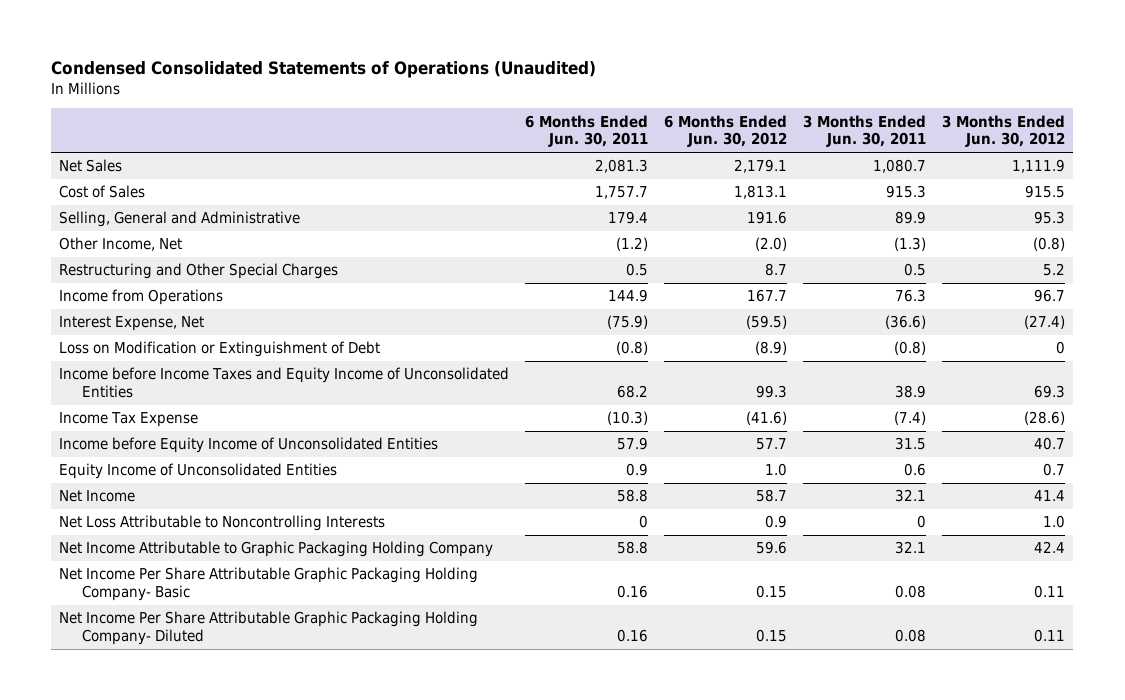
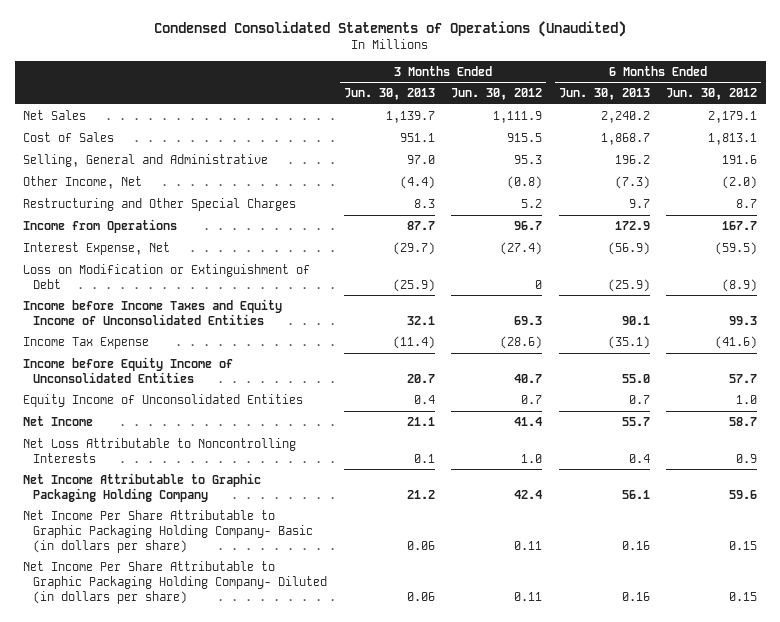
[525,114,649,148] 6 Months Ended Jun. 30, 2011 -> none
[803,114,927,148] 3 Months Ended Jun. 30, 2011 -> none
none -> [343,88,435,101] Jun. 30, 2013
none -> [558,88,650,101] Jun. 30, 2013
[59,567,479,601] Net Income Per Share Attributable Graphic Packaging Holding Company- Basic -> [22,509,314,553] Net Income Per Share Attributable to Graphic Packaging Holding Company- Basic (in dollars per share)
[59,611,479,645] Net Income Per Share Attributable Graphic Packaging Holding Company- Diluted -> [22,560,328,604] Net Income Per Share Attributable to Graphic Packaging Holding Company- Diluted (in dollars per share)

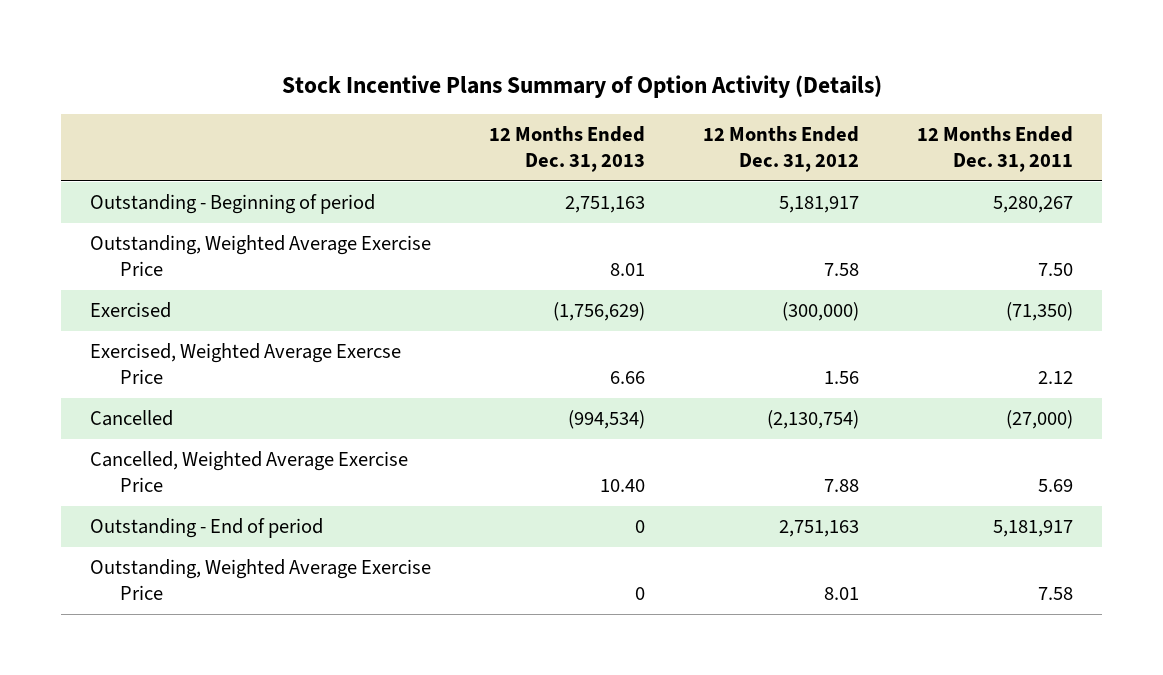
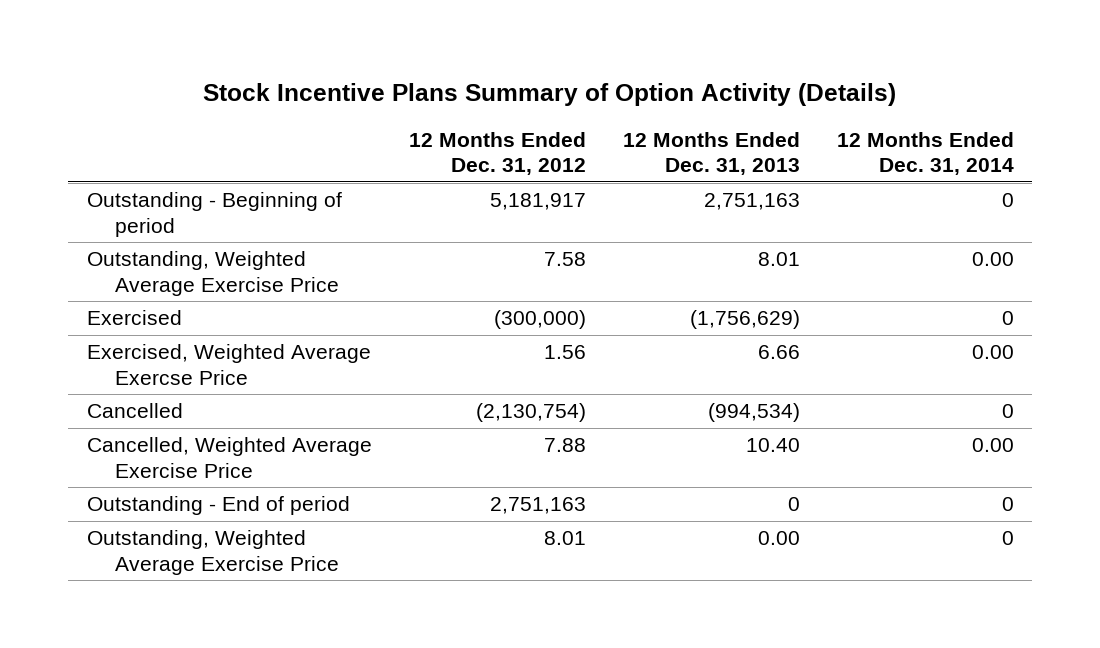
[917,125,1074,173] 12 Months Ended Dec. 31, 2011 -> none
none -> [836,131,1014,175] 12 Months Ended Dec. 31, 2014
[635,587,646,601] 0 -> [757,531,800,546] 0.00

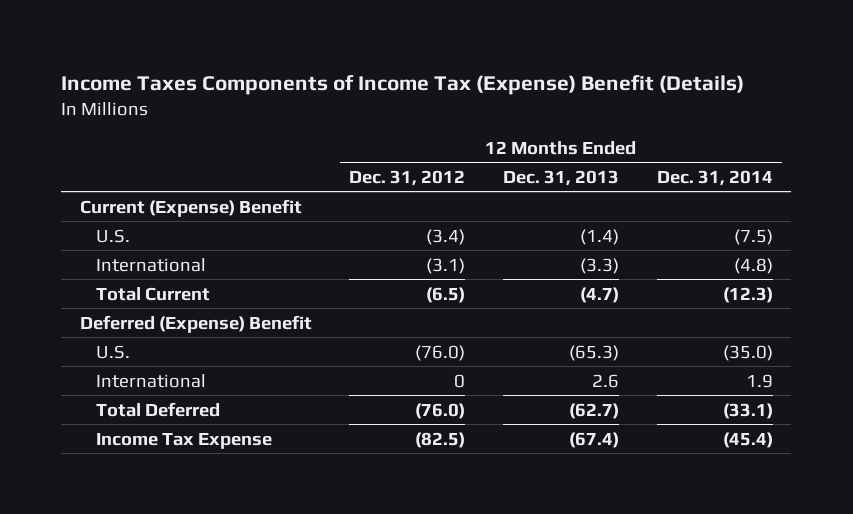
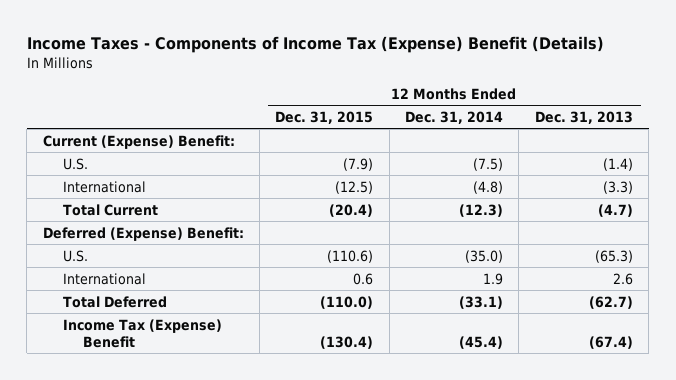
[61,74,745,95] Income Taxes Components of Income Tax (Expense) Benefit (Details) -> [26,35,604,53] Income Taxes - Components of Income Tax (Expense) Benefit (Details)
[349,169,466,186] Dec. 31, 2012 -> none
none -> [275,110,374,124] Dec. 31, 2015
[79,198,302,217] Current (Expense) Benefit -> [42,134,235,149] Current (Expense) Benefit:
[79,314,312,333] Deferred (Expense) Benefit -> [42,226,244,241] Deferred (Expense) Benefit:
[96,432,273,449] Income Tax Expense -> [63,318,223,348] Income Tax (Expense) Benefit

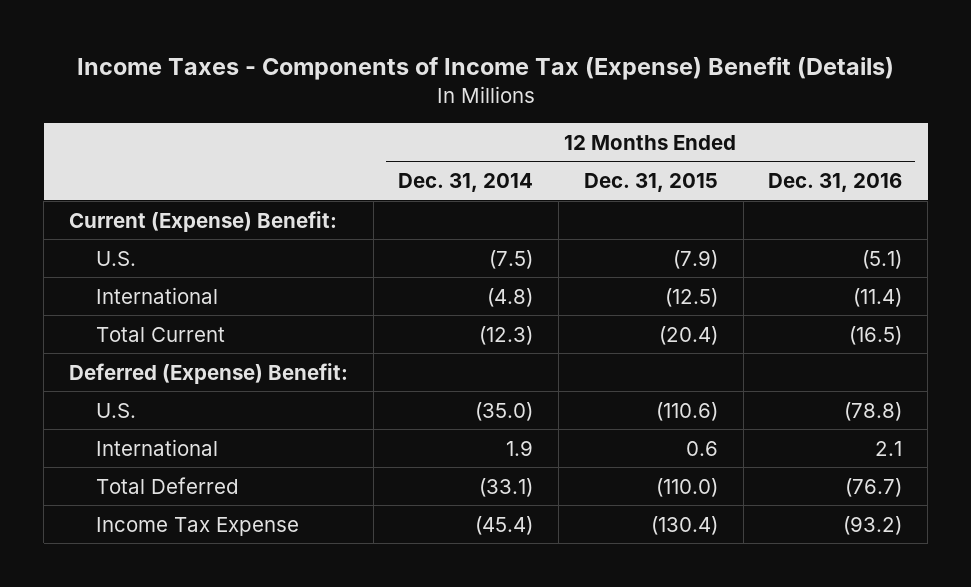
[534,110,633,124] Dec. 31, 2013 -> none
none -> [768,173,903,193] Dec. 31, 2016
[63,318,223,348] Income Tax (Expense) Benefit -> [96,516,300,536] Income Tax Expense

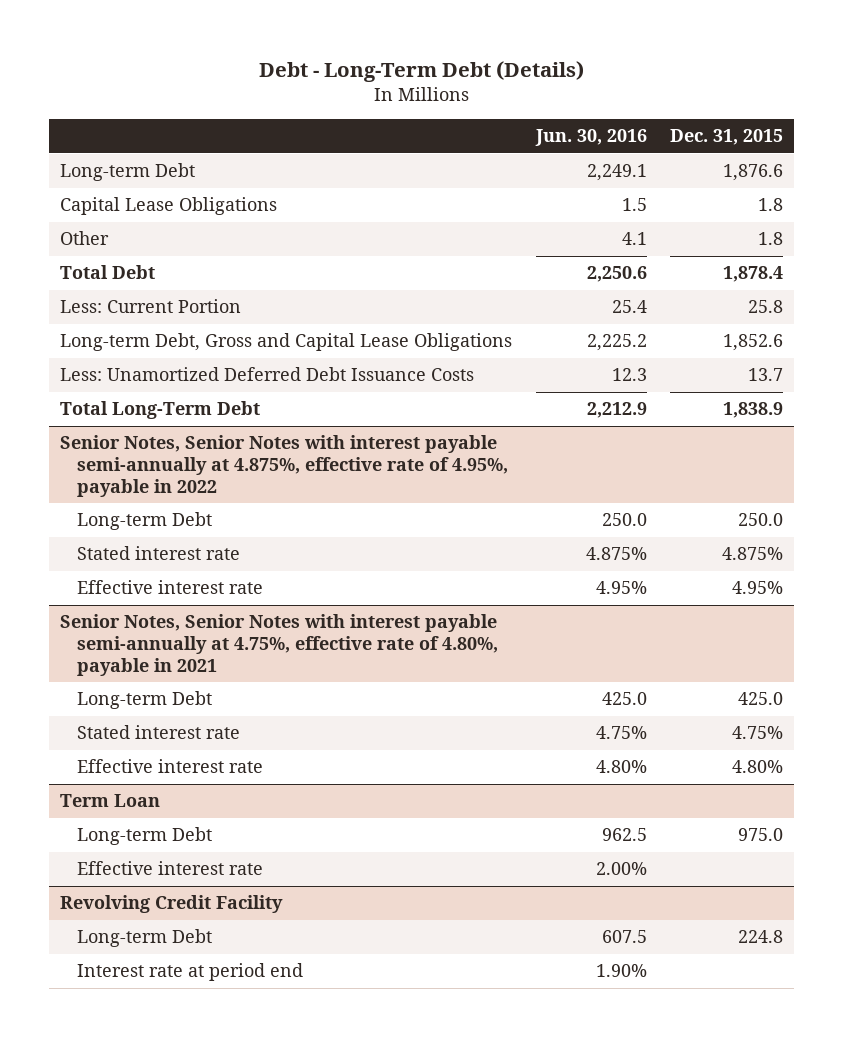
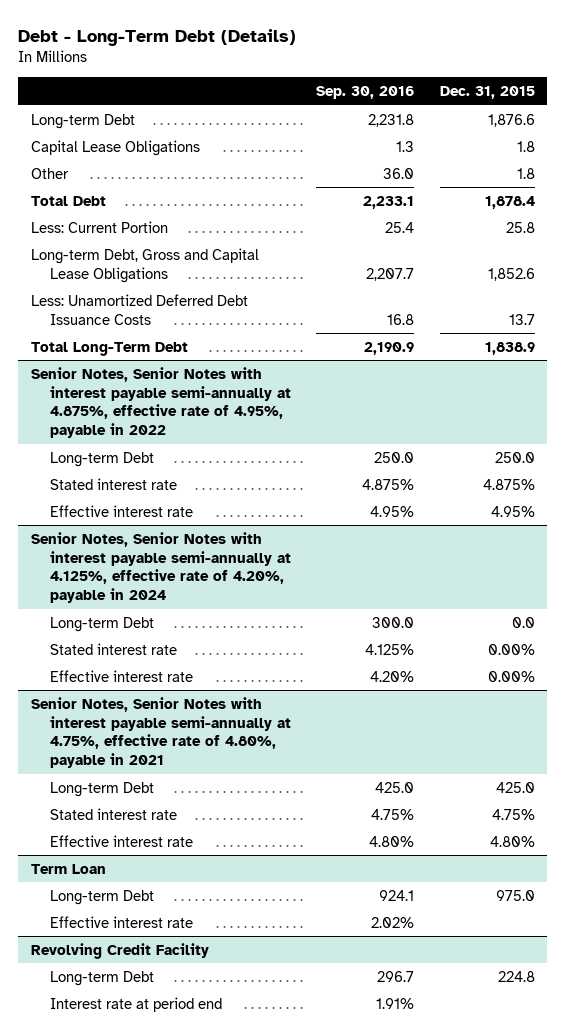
[534,129,647,147] Jun. 30, 2016 -> none
none -> [316,86,415,100] Sep. 30, 2016
none -> [30,531,291,604] Senior Notes, Senior Notes with interest payable semi-annually at 4.125%, effective rate of 4.20%, payable in 2024
none -> [49,616,154,632] Long-term Debt
none -> [49,642,177,655] Stated interest rate
none -> [49,669,193,682] Effective interest rate

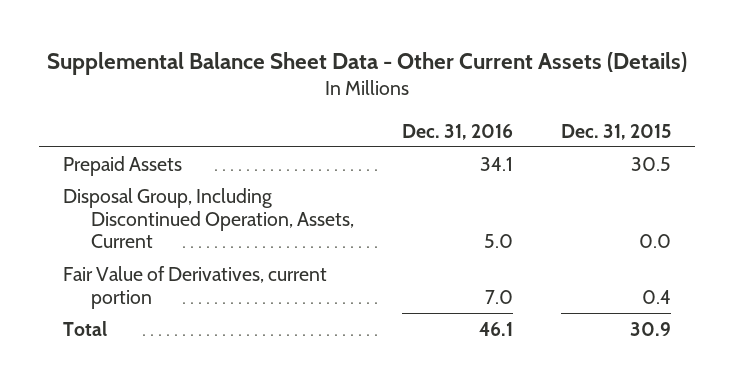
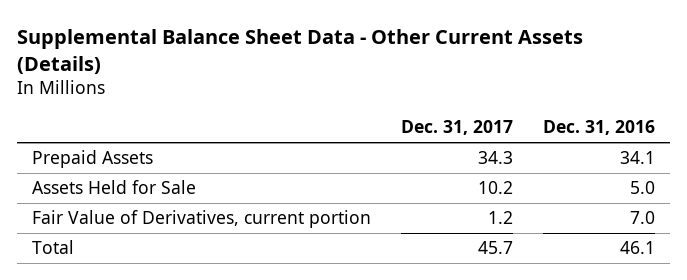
[560,123,671,140] Dec. 31, 2015 -> none
none -> [401,120,514,136] Dec. 31, 2017
[62,187,354,249] Disposal Group, Including Discontinued Operation, Assets, Current -> [31,180,196,195] Assets Held for Sale

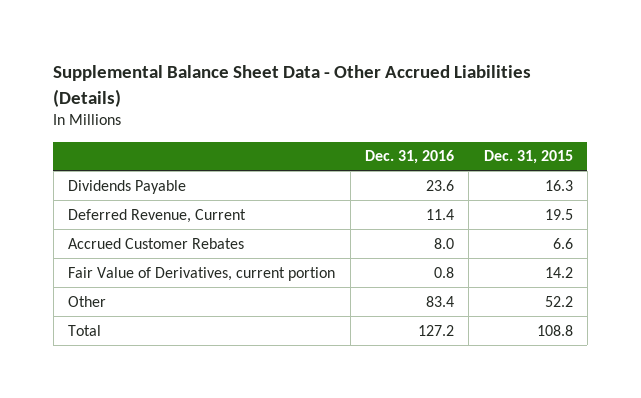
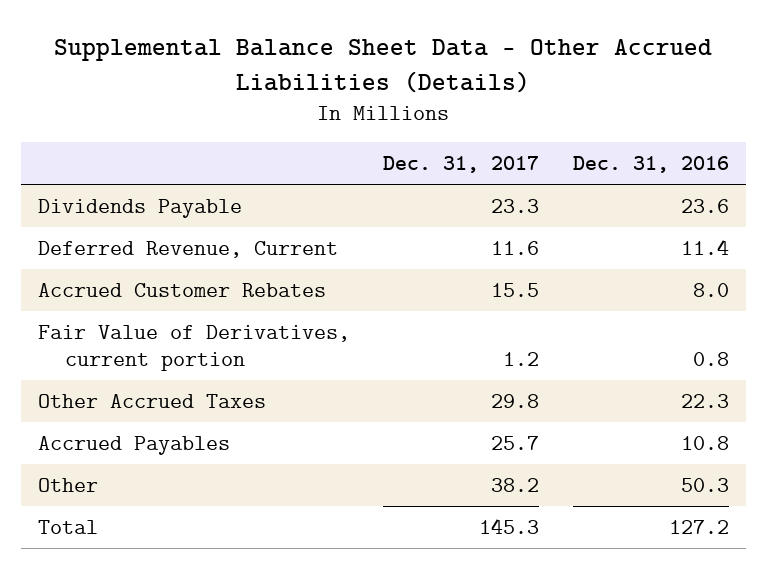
[483,150,573,165] Dec. 31, 2015 -> none
none -> [383,156,540,174] Dec. 31, 2017
none -> [37,393,266,408] Other Accrued Taxes
none -> [37,435,230,455] Accrued Payables
[425,295,454,307] 83.4 -> [680,477,729,492] 50.3

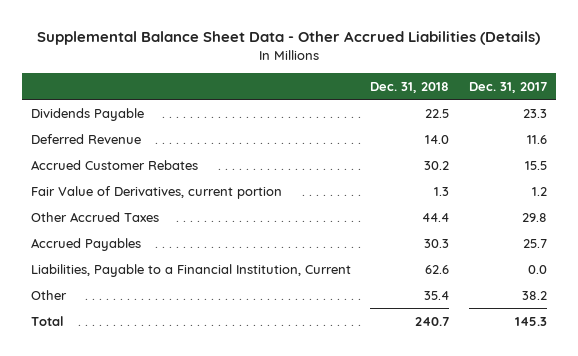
[572,156,729,174] Dec. 31, 2016 -> none
none -> [370,81,450,93] Dec. 31, 2018
[37,240,338,258] Deferred Revenue, Current -> [31,133,142,144] Deferred Revenue
none -> [31,263,352,277] Liabilities, Payable to a Financial Institution, Current

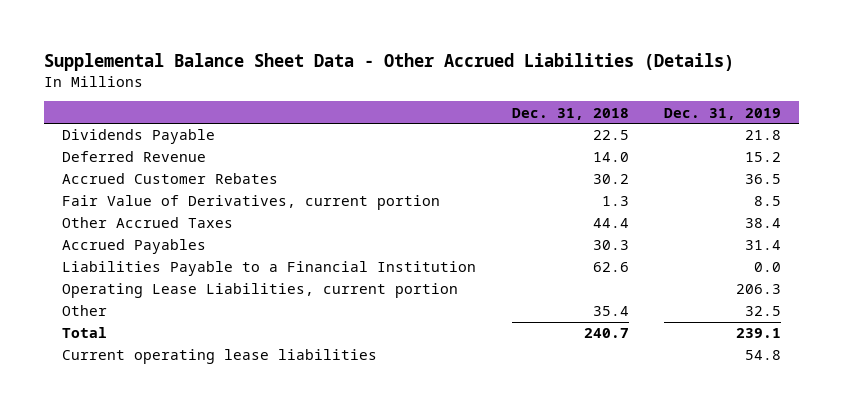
[468,81,547,93] Dec. 31, 2017 -> none
none -> [664,107,782,120] Dec. 31, 2019
[31,263,352,277] Liabilities, Payable to a Financial Institution, Current -> [62,261,477,277] Liabilities Payable to a Financial Institution
none -> [62,283,459,299] Operating Lease Liabilities, current portion
none -> [62,349,378,365] Current operating lease liabilities

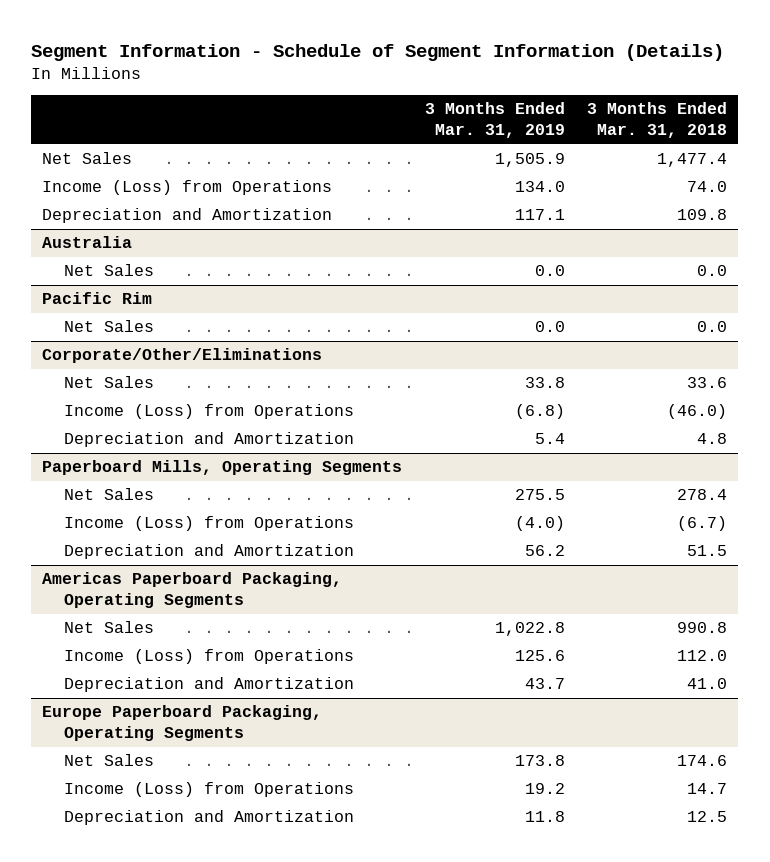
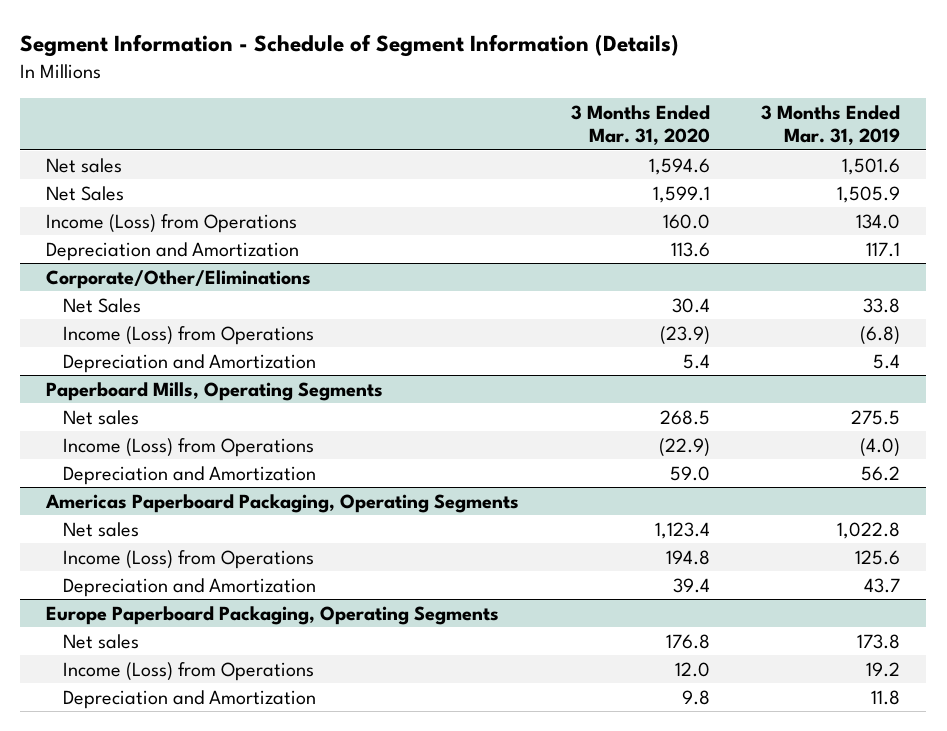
[587,102,728,139] 3 Months Ended Mar. 31, 2018 -> none
none -> [570,104,710,146] 3 Months Ended Mar. 31, 2020
none -> [46,157,123,173] Net sales
[42,236,133,249] Australia -> none
[63,264,154,277] Net Sales -> none
[42,292,153,305] Pacific Rim -> none
[63,320,154,333] Net Sales -> none
[63,488,154,501] Net Sales -> [63,409,140,425] Net sales
[63,621,154,634] Net Sales -> [63,521,140,537] Net sales
[63,754,154,767] Net Sales -> [63,633,140,649] Net sales

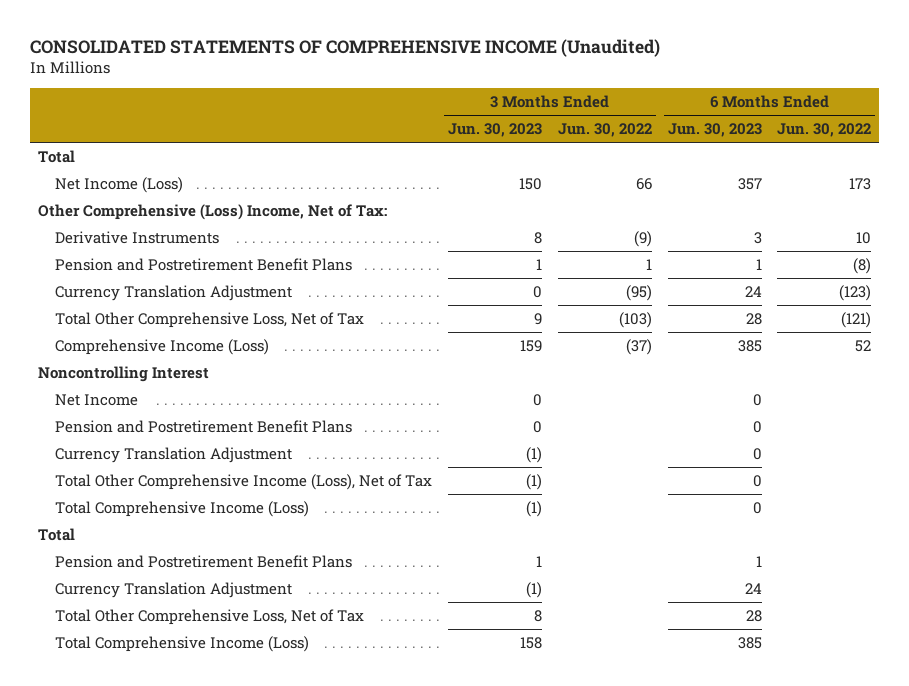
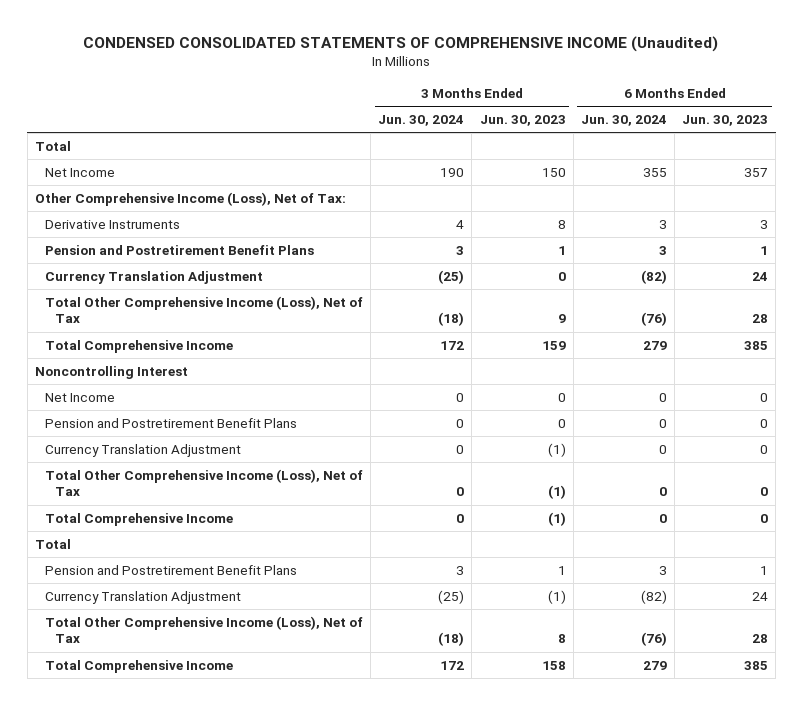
[29,38,660,57] CONSOLIDATED STATEMENTS OF COMPREHENSIVE INCOME (Unaudited) -> [83,36,719,53] CONDENSED CONSOLIDATED STATEMENTS OF COMPREHENSIVE INCOME (Unaudited)
[557,122,652,137] Jun. 30, 2022 -> none
[777,122,872,137] Jun. 30, 2022 -> none
none -> [378,115,465,127] Jun. 30, 2024
none -> [580,115,667,127] Jun. 30, 2024
[55,176,184,193] Net Income (Loss) -> [45,167,116,177] Net Income
[37,203,387,220] Other Comprehensive (Loss) Income, Net of Tax: -> [34,191,346,206] Other Comprehensive Income (Loss), Net of Tax:
[55,311,365,328] Total Other Comprehensive Loss, Net of Tax -> [45,295,364,324] Total Other Comprehensive Income (Loss), Net of Tax
[55,338,270,355] Comprehensive Income (Loss) -> [45,339,234,353] Total Comprehensive Income
[55,500,310,517] Total Comprehensive Income (Loss) -> [45,512,234,526] Total Comprehensive Income
[55,608,365,625] Total Other Comprehensive Loss, Net of Tax -> [45,615,364,644] Total Other Comprehensive Income (Loss), Net of Tax
[55,635,310,652] Total Comprehensive Income (Loss) -> [45,659,234,673] Total Comprehensive Income

